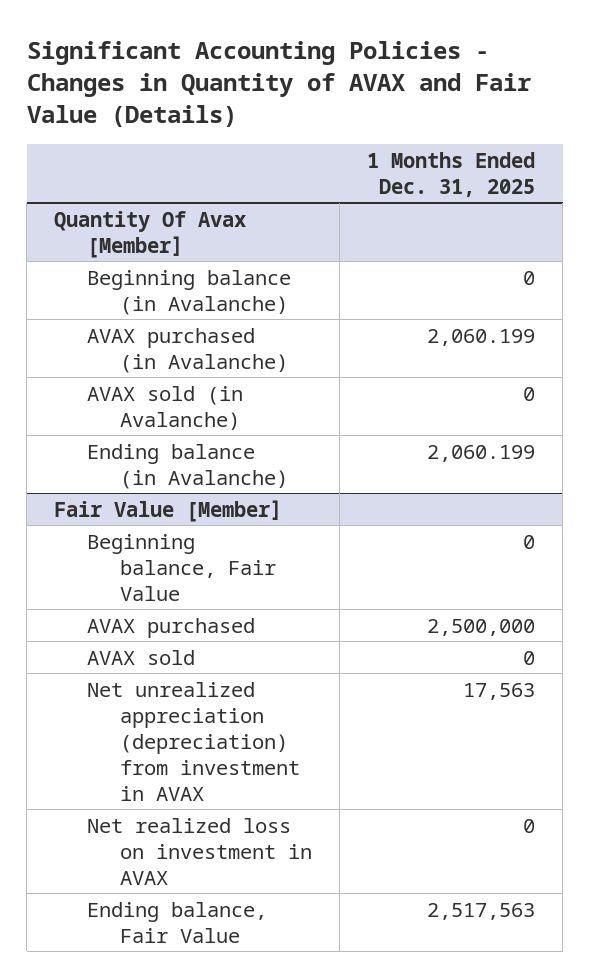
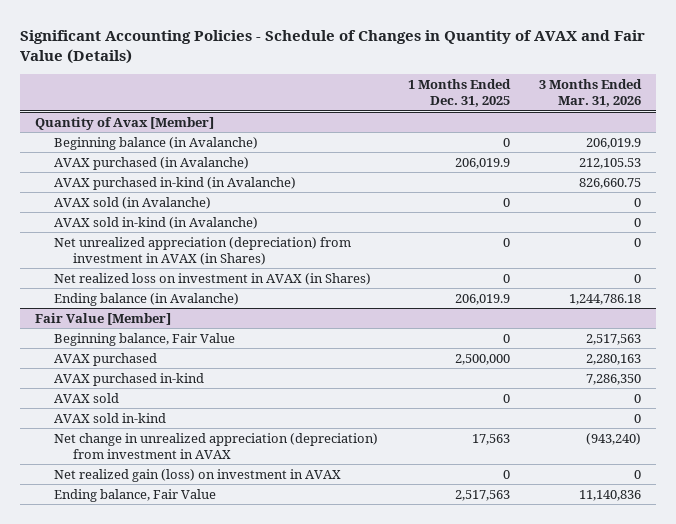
[26,41,531,128] Significant Accounting Policies - Changes in Quantity of AVAX and Fair Value (Details) -> [20,29,646,65] Significant Accounting Policies - Schedule of Changes in Quantity of AVAX and Fair Value (Details)
none -> [539,79,643,108] 3 Months Ended Mar. 31, 2026
[54,210,247,258] Quantity Of Avax [Member] -> [34,116,214,130] Quantity of Avax [Member]
[427,328,536,346] 2,060.199 -> [454,157,510,169] 206,019.9
none -> [54,176,297,190] AVAX purchased in-kind (in Avalanche)
none -> [54,216,259,229] AVAX sold in-kind (in Avalanche)
none -> [54,236,352,265] Net unrealized appreciation (depreciation) from investment in AVAX (in Shares)
none -> [54,272,372,285] Net realized loss on investment in AVAX (in Shares)
[427,444,536,462] 2,060.199 -> [454,293,510,305] 206,019.9
none -> [54,372,205,386] AVAX purchased in-kind
none -> [54,412,167,423] AVAX sold in-kind
[87,681,301,801] Net unrealized appreciation (depreciation) from investment in AVAX -> [54,432,379,459] Net change in unrealized appreciation (depreciation) from investment in AVAX
[87,817,313,885] Net realized loss on investment in AVAX -> [54,468,342,482] Net realized gain (loss) on investment in AVAX

